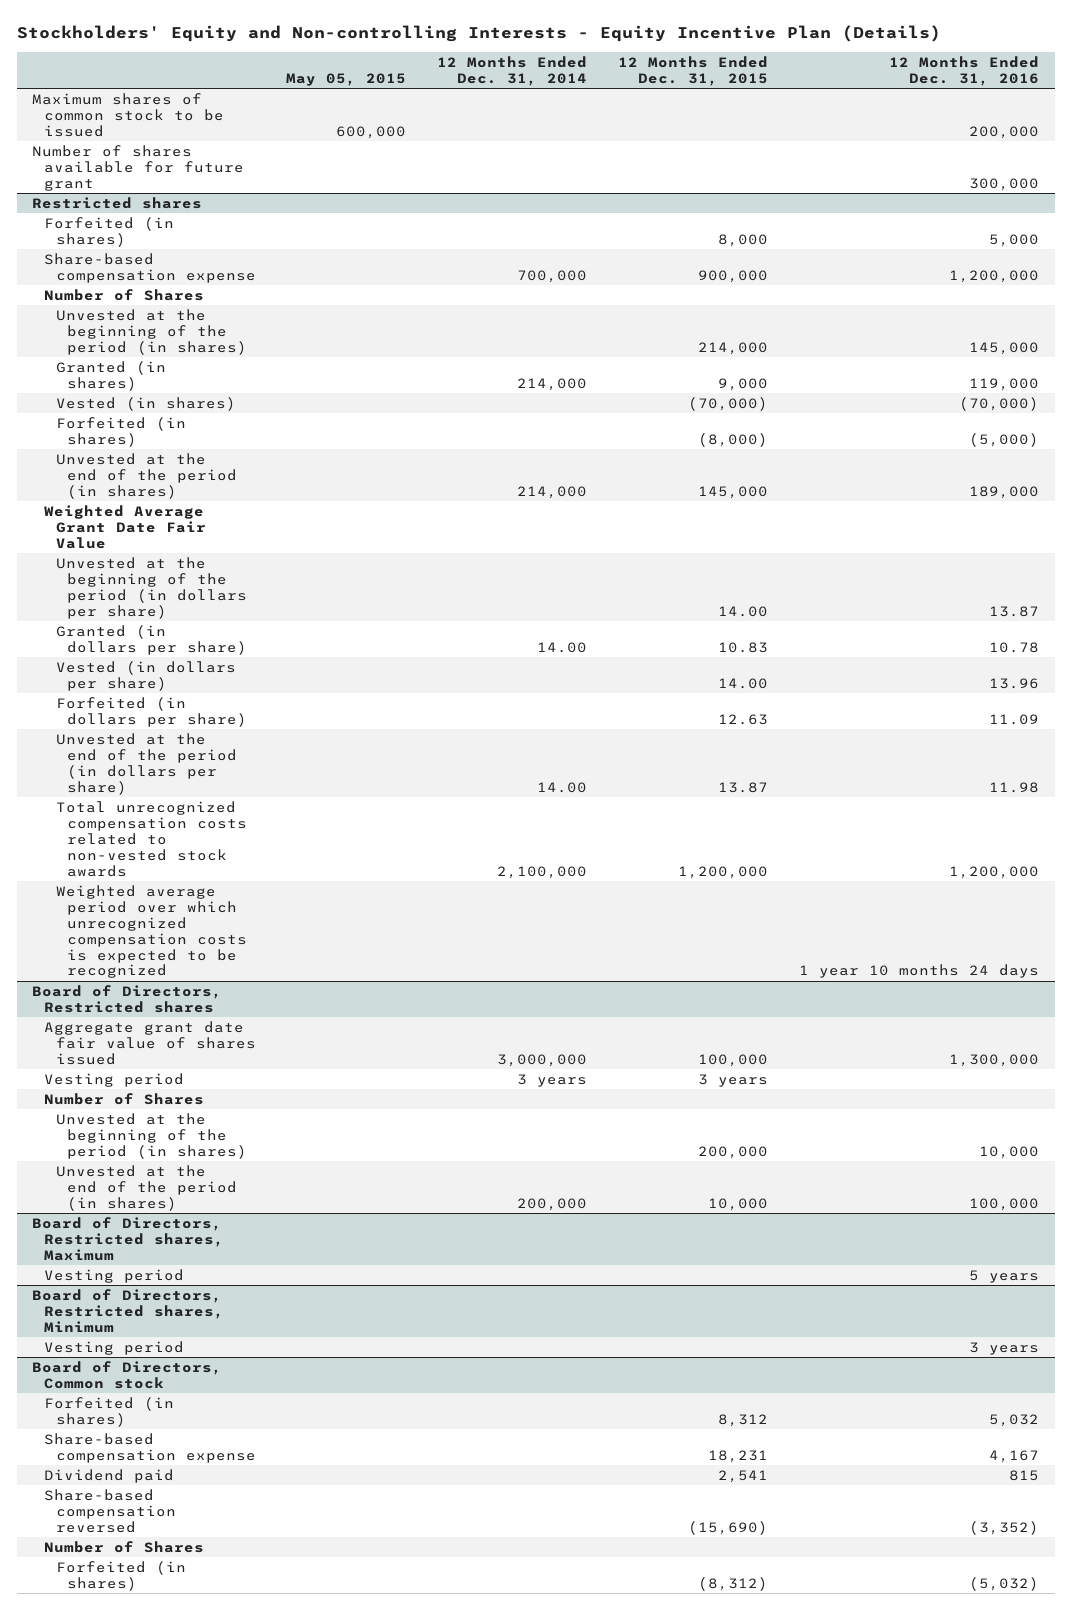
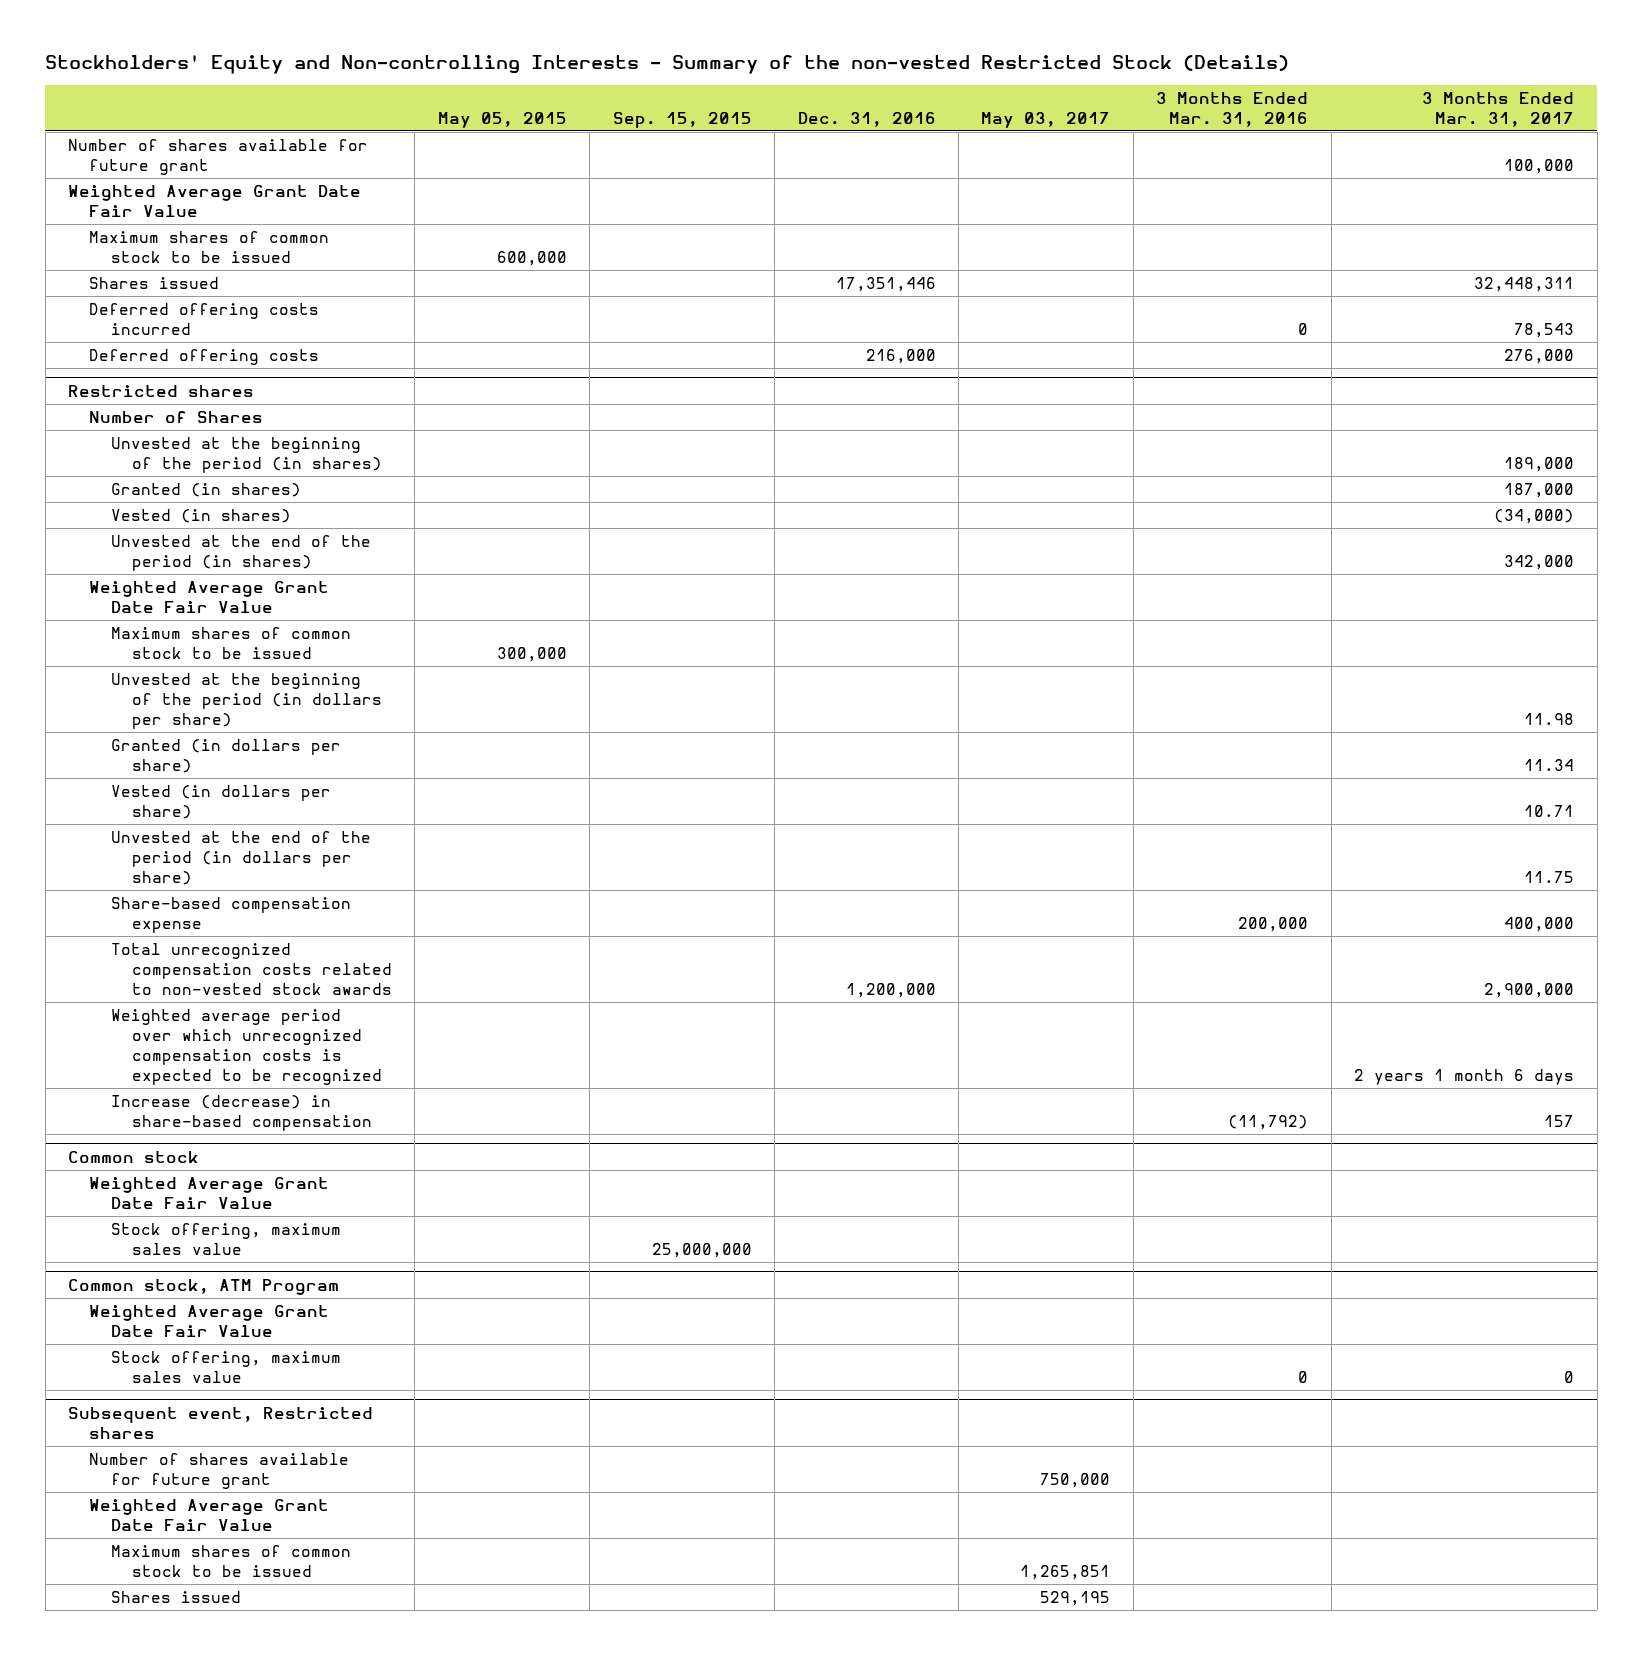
[17,25,942,43] Stockholders' Equity and Non-controlling Interests - Equity Incentive Plan (Details) -> [45,55,1290,75] Stockholders' Equity and Non-controlling Interests - Summary of the non-vested Restricted Stock (Details)
[437,55,588,86] 12 Months Ended Dec. 31, 2014 -> none
[618,55,769,86] 12 Months Ended Dec. 31, 2015 -> none
[889,55,1040,86] 12 Months Ended Dec. 31, 2016 -> none
none -> [612,111,752,128] Sep. 15, 2015
none -> [797,111,936,127] Dec. 31, 2016
none -> [981,111,1111,128] May 03, 2017
none -> [1156,91,1309,127] 3 Months Ended Mar. 31, 2016
none -> [1422,91,1575,127] 3 Months Ended Mar. 31, 2017
none -> [68,184,362,217] Weighted Average Grant Date Fair Value
[32,92,225,137] Maximum shares of common stock to be issued -> [89,230,330,263] Maximum shares of common stock to be issued
none -> [89,276,220,289] Shares issued
none -> [89,302,320,335] Deferred offering costs incurred
none -> [89,348,320,365] Deferred offering costs
[44,216,175,247] Forfeited (in shares) -> none
[55,416,186,447] Forfeited (in shares) -> none
none -> [110,626,351,659] Maximum shares of common stock to be issued
[55,696,248,727] Forfeited (in dollars per share) -> none
[44,252,256,283] Share-based compensation expense -> [110,896,351,933] Share-based compensation expense
[32,984,223,1013] Board of Directors, Restricted shares -> none
[44,1020,256,1065] Aggregate grant date fair value of shares issued -> none
[44,1072,185,1087] Vesting period -> none
[44,1092,205,1105] Number of Shares -> none
[55,1112,248,1159] Unvested at the beginning of the period (in shares) -> none
[55,1164,238,1211] Unvested at the end of the period (in shares) -> none
[32,1216,225,1261] Board of Directors, Restricted shares, Maximum -> none
[44,1268,185,1283] Vesting period -> none
[32,1288,225,1333] Board of Directors, Restricted shares, Minimum -> none
[44,1340,185,1355] Vesting period -> none
[44,1396,175,1427] Forfeited (in shares) -> none
[44,1432,256,1463] Share-based compensation expense -> none
[44,1468,175,1483] Dividend paid -> none
[44,1488,176,1533] Share-based compensation reversed -> none
[44,1540,205,1553] Number of Shares -> none
[55,1560,186,1591] Forfeited (in shares) -> none
none -> [110,1094,372,1131] Increase (decrease) in share-based compensation
[32,1360,223,1389] Board of Directors, Common stock -> [68,1150,200,1163] Common stock
none -> [89,1176,330,1209] Weighted Average Grant Date Fair Value
none -> [110,1222,341,1255] Stock offering, maximum sales value
none -> [68,1278,340,1295] Common stock, ATM Program
none -> [89,1304,330,1337] Weighted Average Grant Date Fair Value
none -> [110,1350,341,1383] Stock offering, maximum sales value
none -> [68,1406,374,1439] Subsequent event, Restricted shares
none -> [89,1452,350,1489] Number of shares available for future grant
none -> [89,1498,330,1531] Weighted Average Grant Date Fair Value
none -> [110,1544,351,1577] Maximum shares of common stock to be issued
none -> [110,1590,241,1603] Shares issued

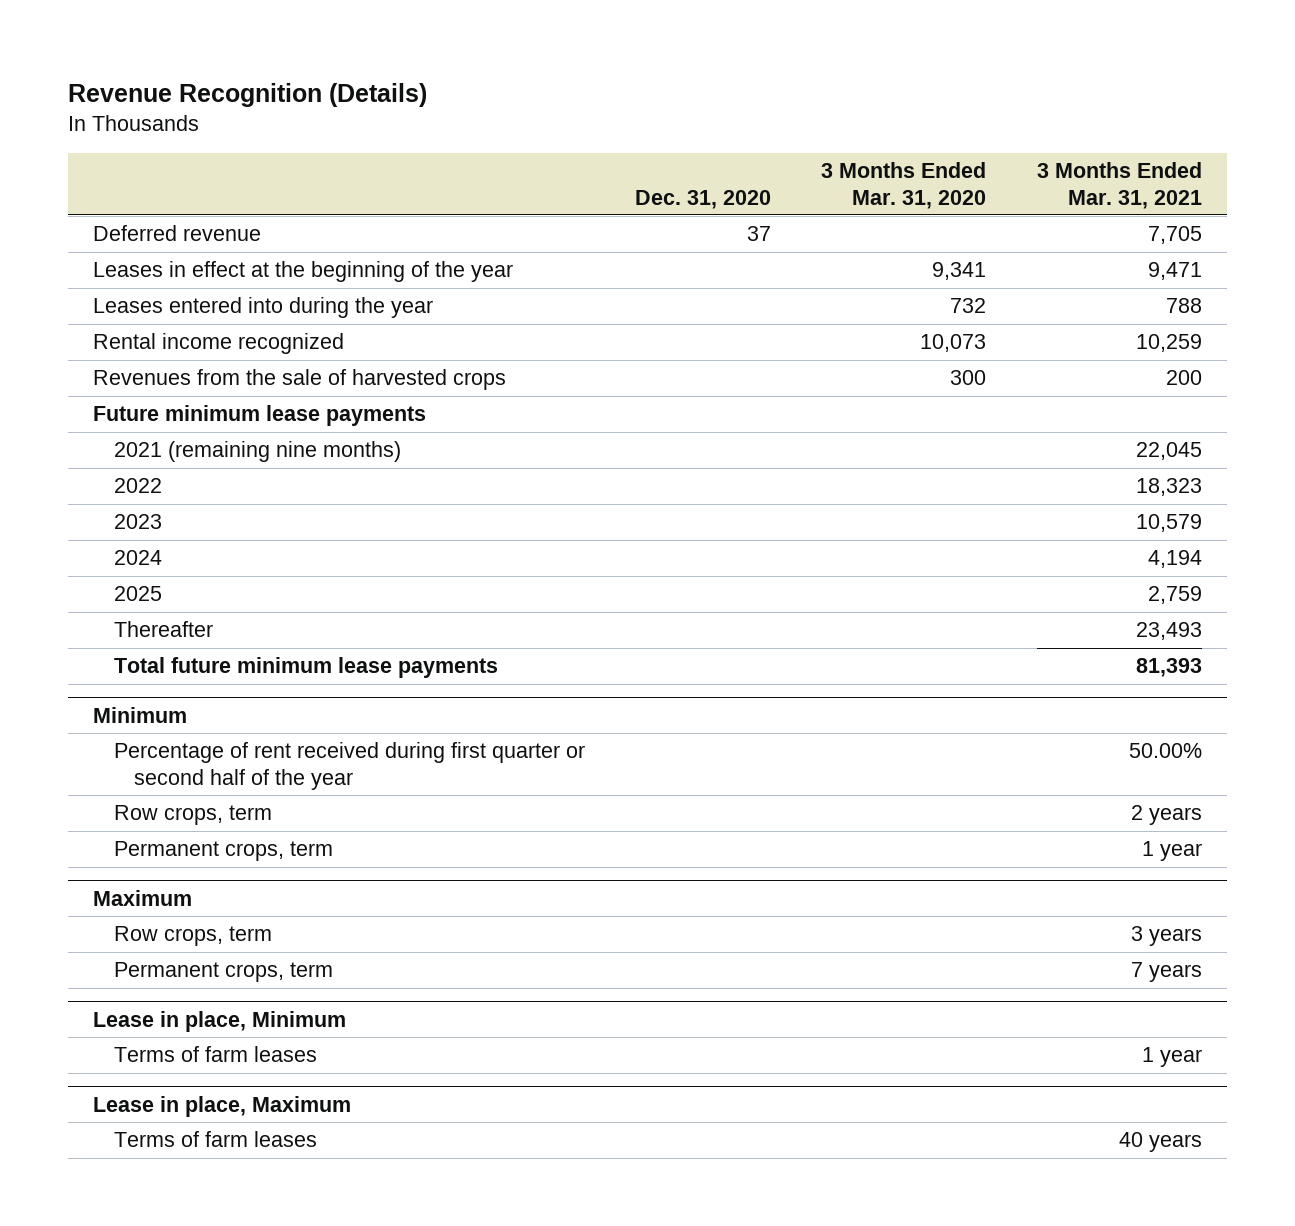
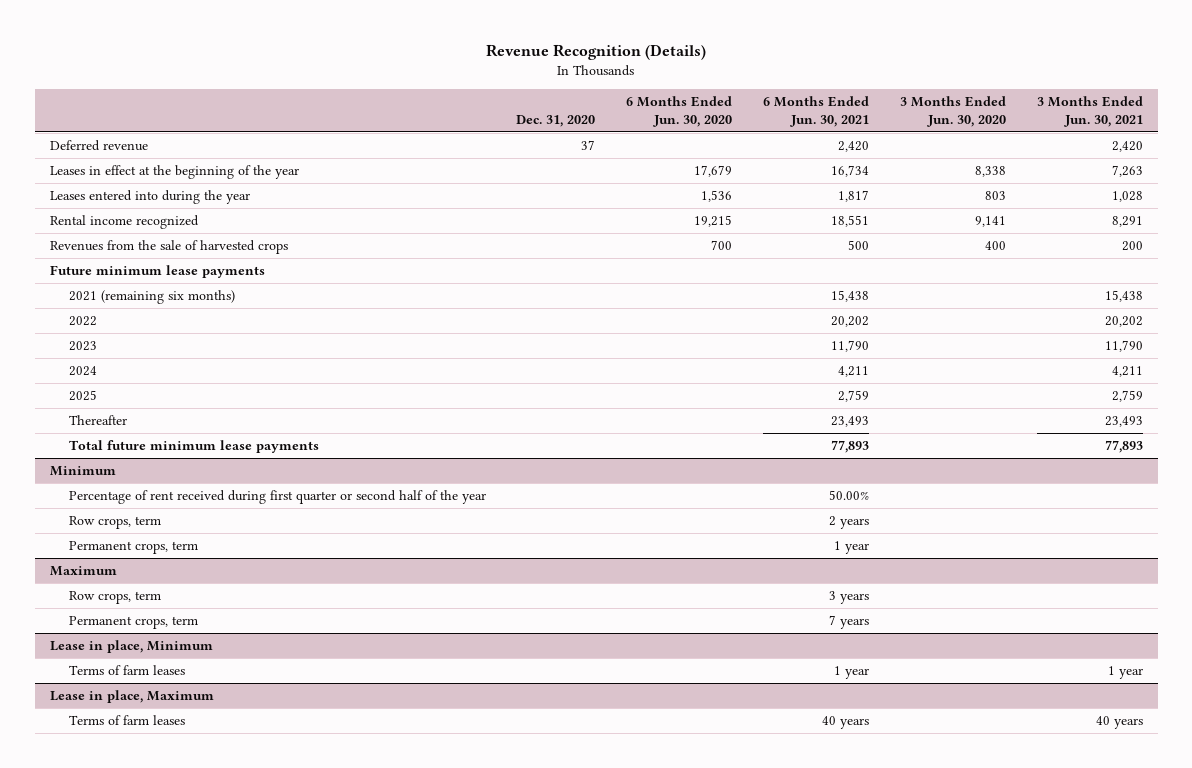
[821,162,987,209] 3 Months Ended Mar. 31, 2020 -> none
[1036,162,1202,209] 3 Months Ended Mar. 31, 2021 -> none
none -> [626,96,733,128] 6 Months Ended Jun. 30, 2020
none -> [762,96,869,128] 6 Months Ended Jun. 30, 2021
none -> [899,96,1006,128] 3 Months Ended Jun. 30, 2020
none -> [1036,96,1143,128] 3 Months Ended Jun. 30, 2021
[113,441,401,463] 2021 (remaining nine months) -> [68,289,235,304] 2021 (remaining six months)

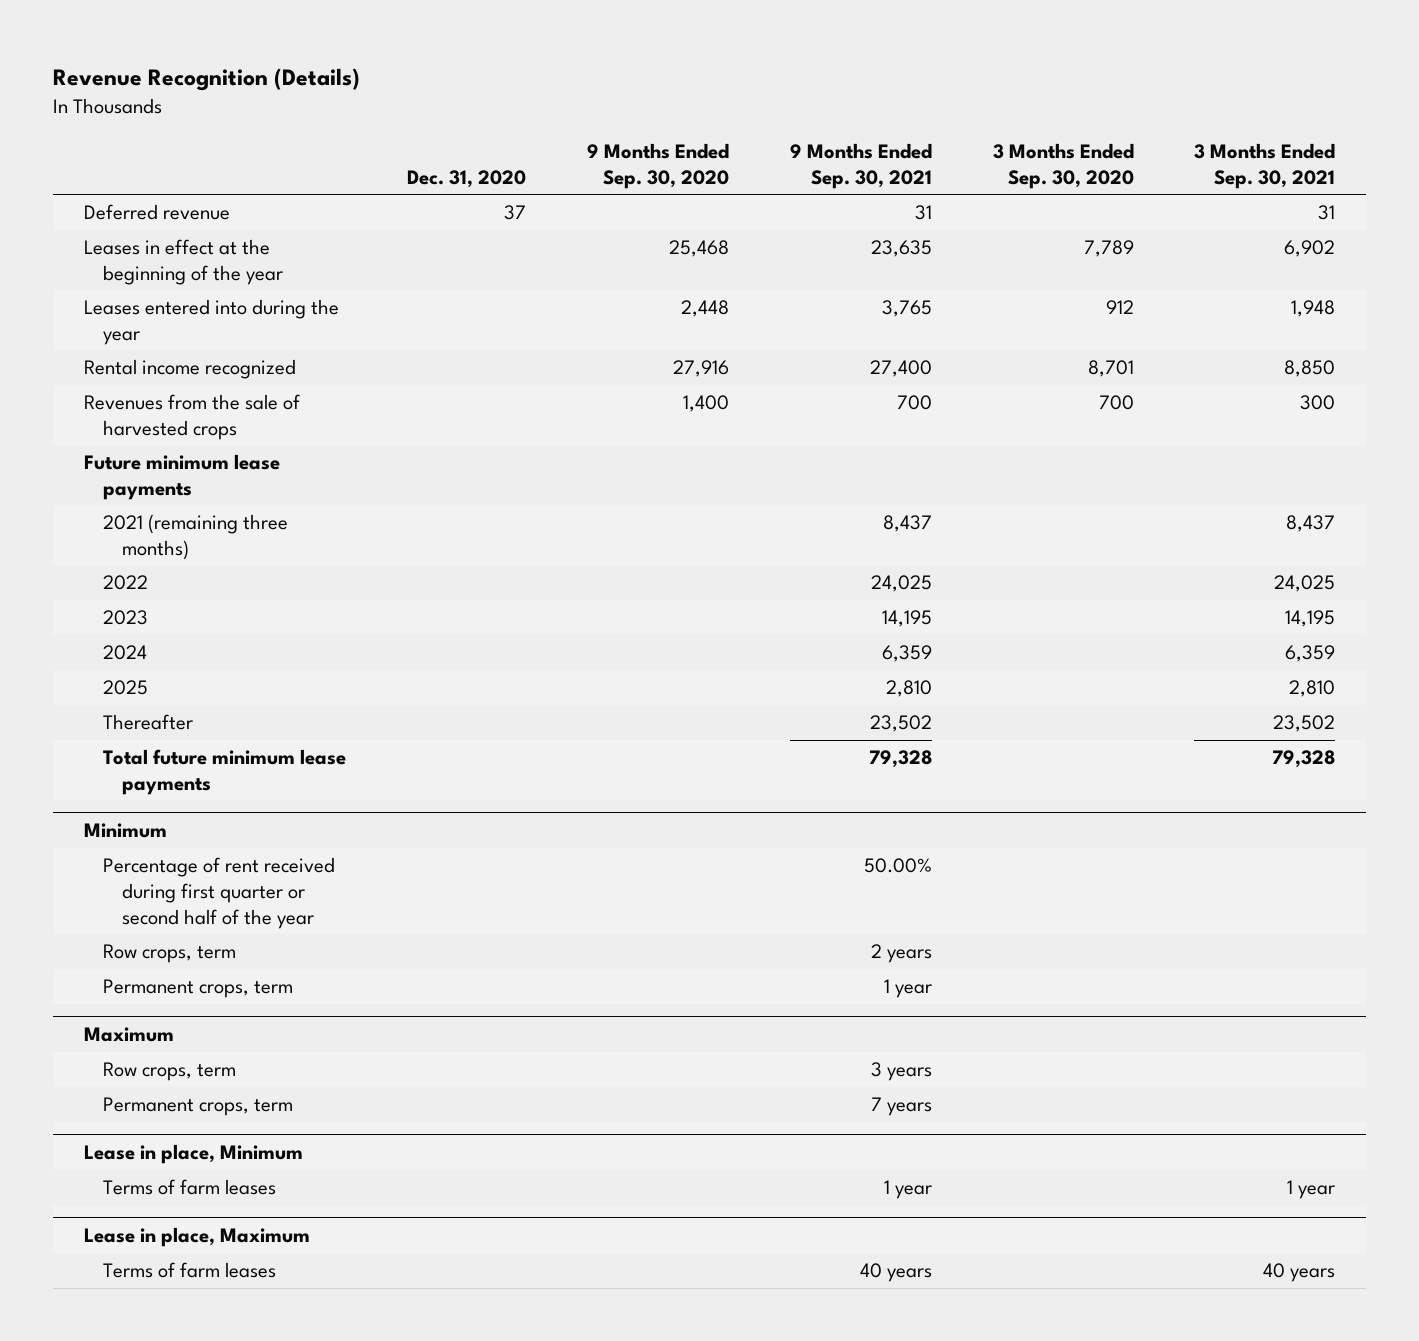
[626,96,733,128] 6 Months Ended Jun. 30, 2020 -> none
[762,96,869,128] 6 Months Ended Jun. 30, 2021 -> none
[899,96,1006,128] 3 Months Ended Jun. 30, 2020 -> none
[1036,96,1143,128] 3 Months Ended Jun. 30, 2021 -> none
none -> [586,142,729,189] 9 Months Ended Sep. 30, 2020
none -> [789,142,932,189] 9 Months Ended Sep. 30, 2021
none -> [992,142,1134,189] 3 Months Ended Sep. 30, 2020
none -> [1194,142,1336,189] 3 Months Ended Sep. 30, 2021
[68,289,235,304] 2021 (remaining six months) -> [102,514,288,560] 2021 (remaining three months)

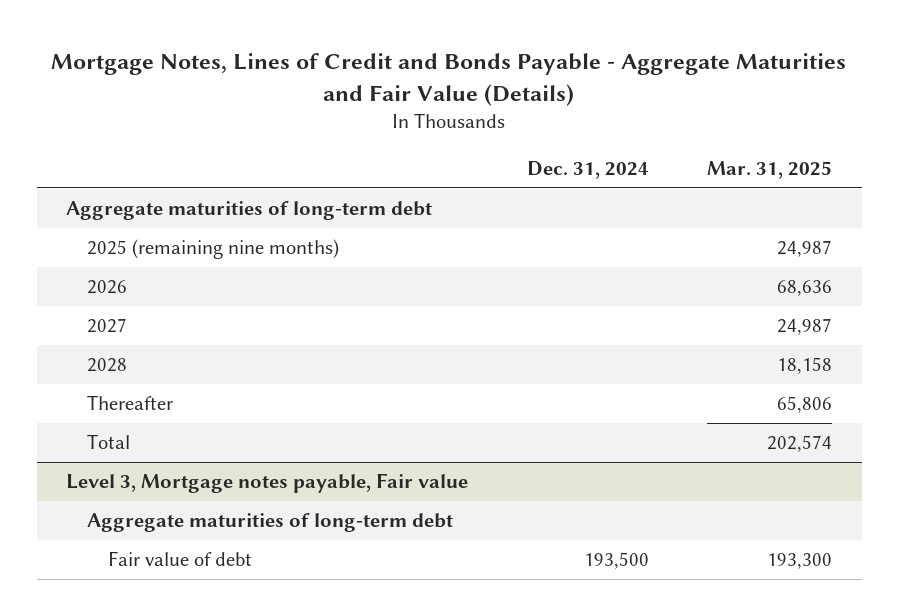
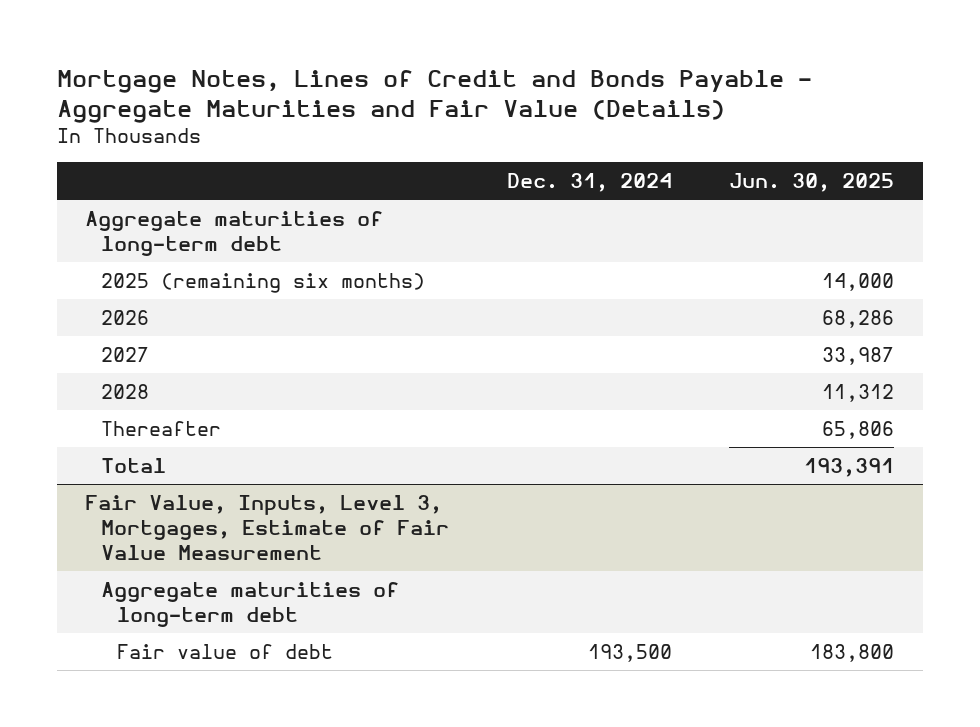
[707,161,833,180] Mar. 31, 2025 -> none
none -> [729,173,895,193] Jun. 30, 2025
[87,239,340,260] 2025 (remaining nine months) -> [101,272,426,293] 2025 (remaining six months)
[66,473,469,494] Level 3, Mortgage notes payable, Fair value -> [85,494,450,560] Fair Value, Inputs, Level 3, Mortgages, Estimate of Fair Value Measurement

